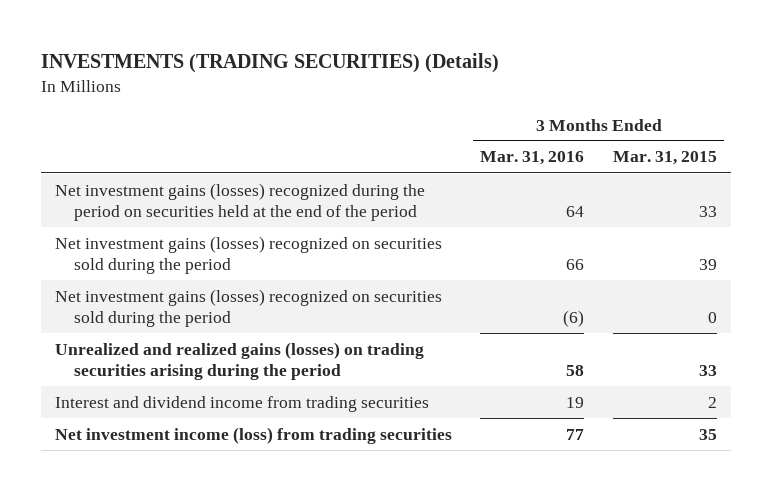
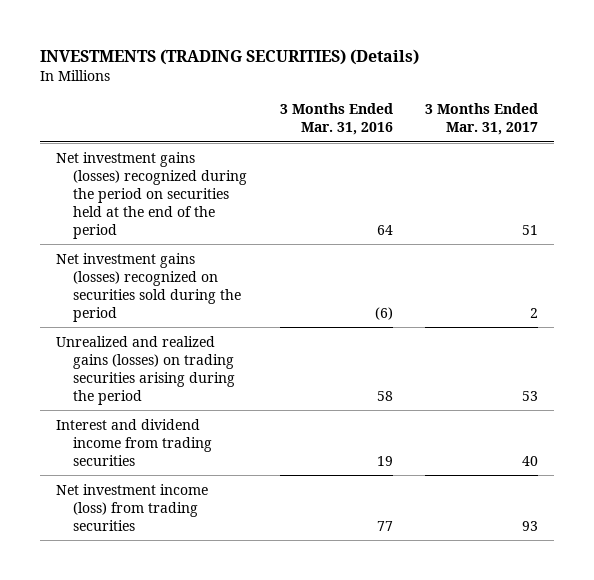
[612,151,717,166] Mar. 31, 2015 -> none
none -> [424,103,538,136] 3 Months Ended Mar. 31, 2017
[55,235,443,274] Net investment gains (losses) recognized on securities sold during the period -> none

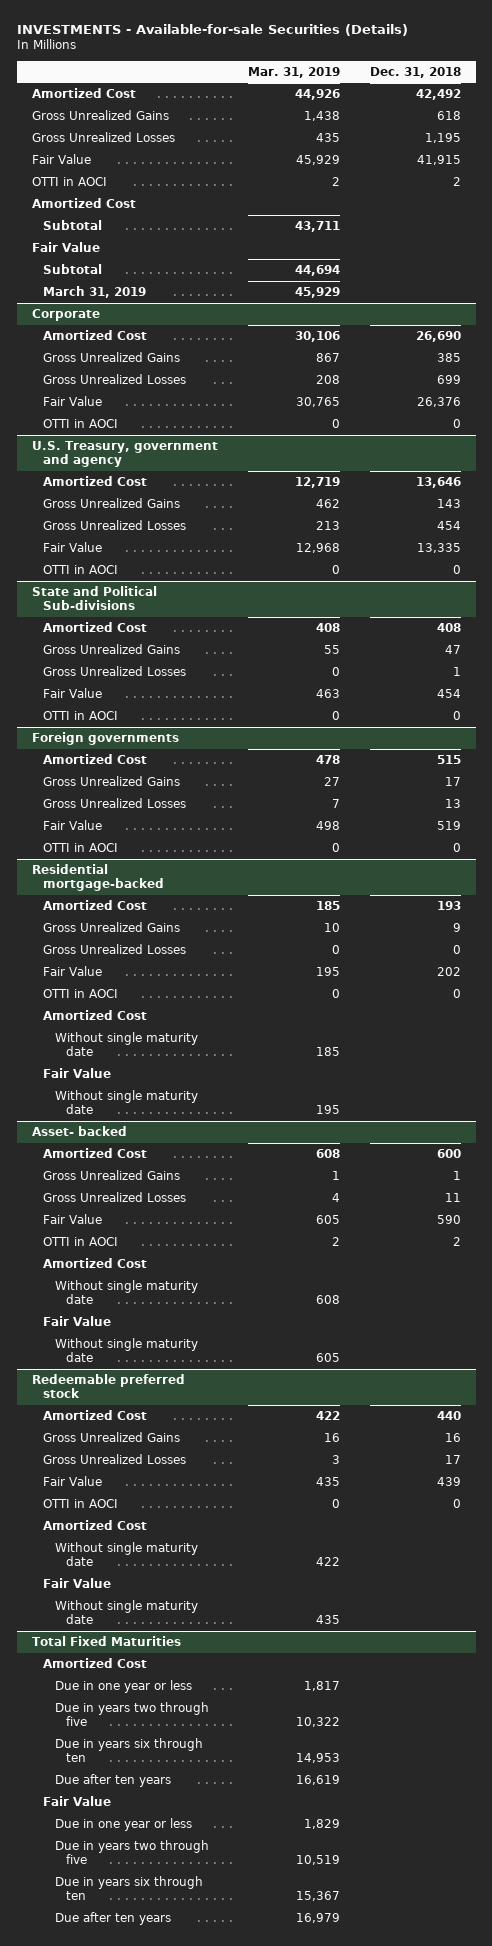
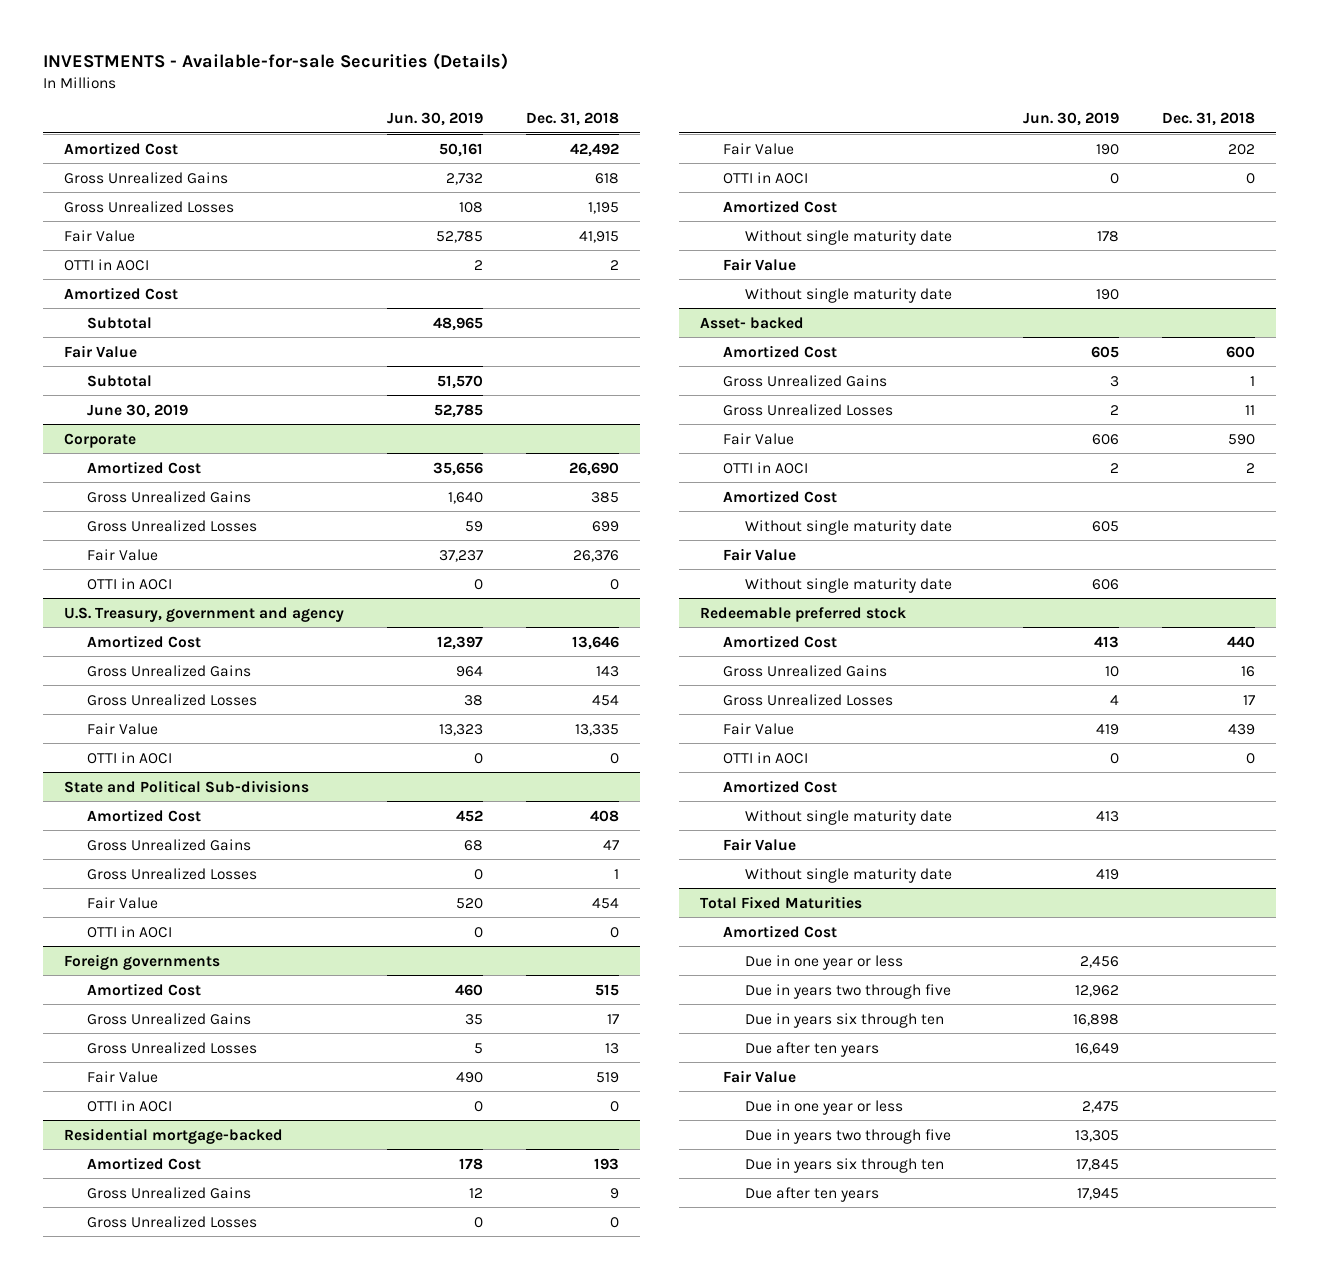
[247,66,340,78] Mar. 31, 2019 -> none
none -> [387,112,484,127] Jun. 30, 2019
[43,286,147,299] March 31, 2019 -> [86,403,188,418] June 30, 2019

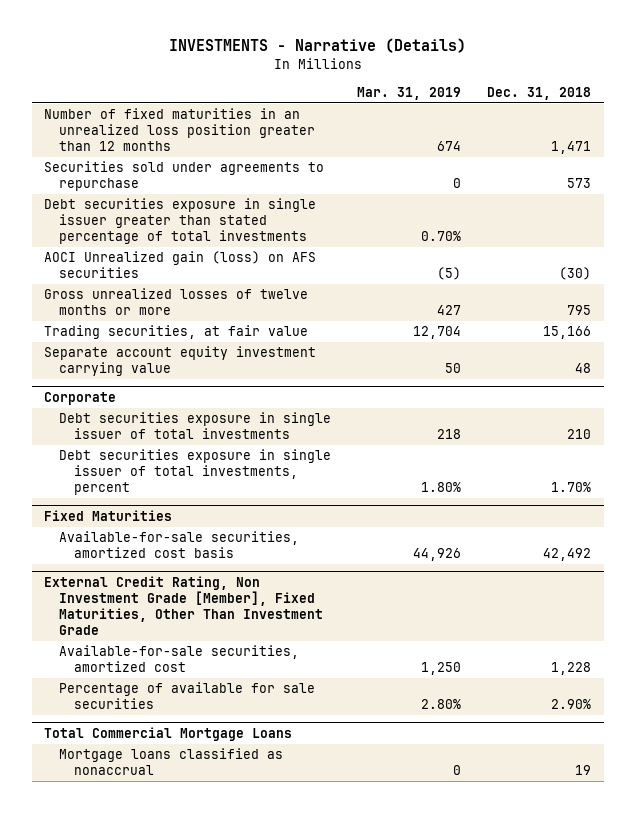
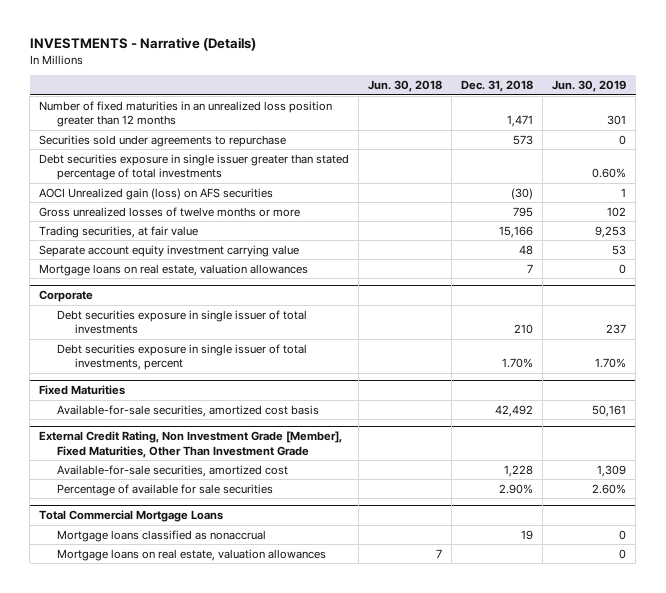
[356,86,461,100] Mar. 31, 2019 -> none
none -> [368,80,443,93] Jun. 30, 2018
none -> [552,80,627,93] Jun. 30, 2019
none -> [39,263,309,276] Mortgage loans on real estate, valuation allowances
none -> [57,548,327,561] Mortgage loans on real estate, valuation allowances

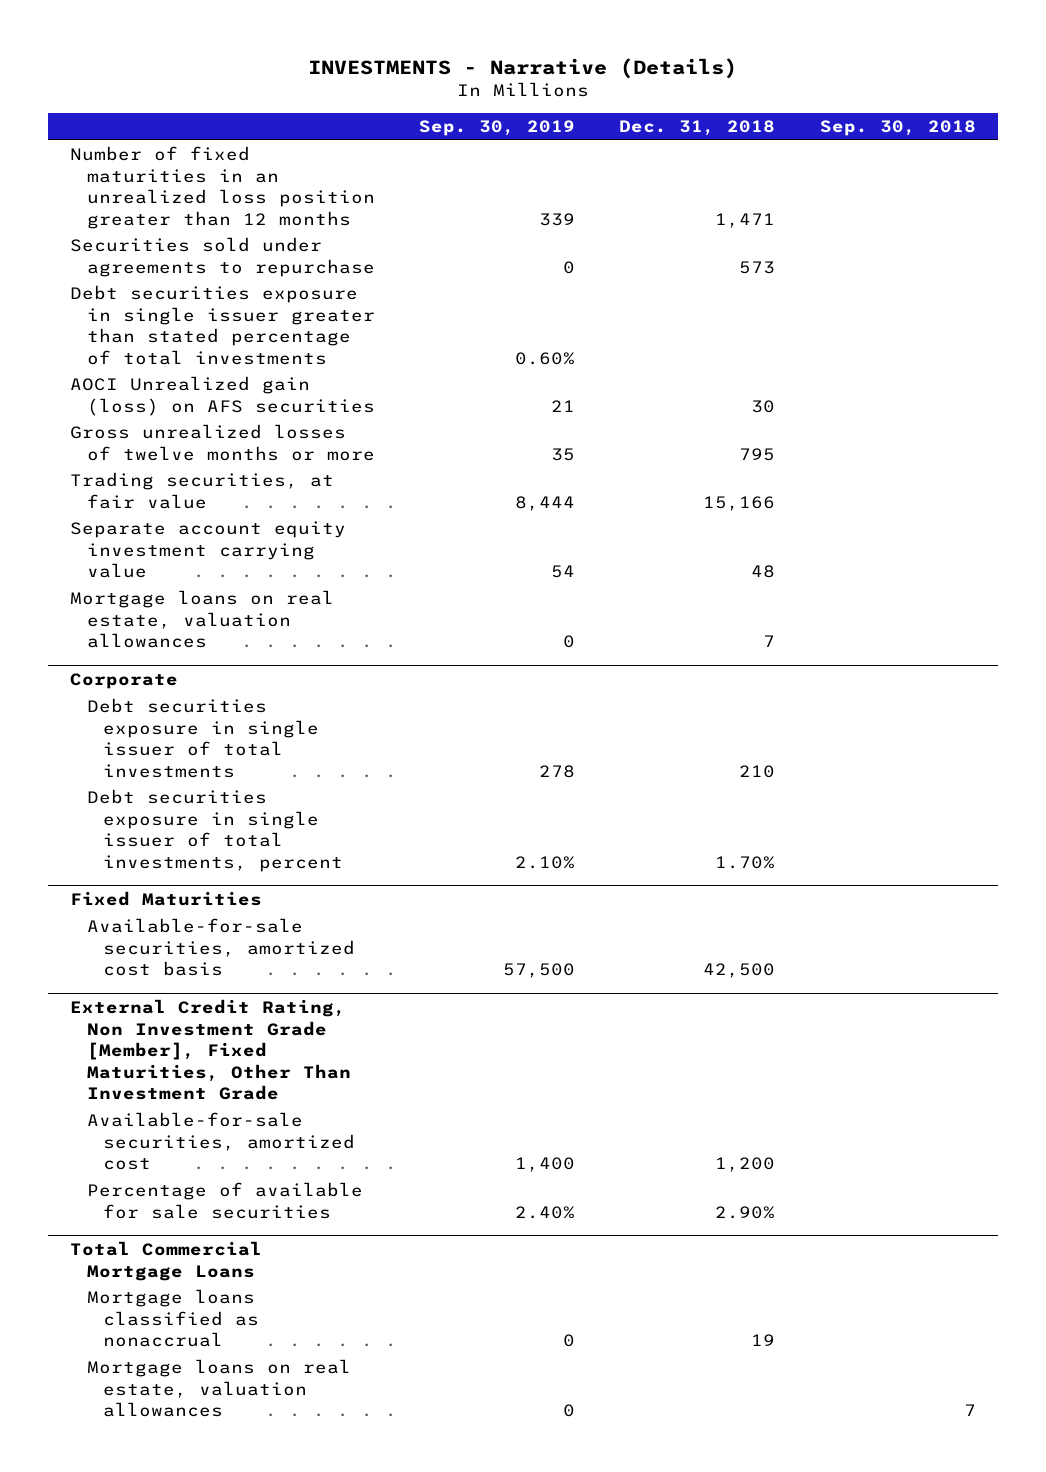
[368,80,443,93] Jun. 30, 2018 -> none
[552,80,627,93] Jun. 30, 2019 -> none
none -> [418,120,575,137] Sep. 30, 2019
none -> [819,120,976,137] Sep. 30, 2018
[511,187,534,200] (30) -> [751,399,776,413] 30
[495,404,534,417] 42,492 -> [703,963,776,979] 42,500
[504,464,534,477] 1,228 -> [715,1157,776,1173] 1,200

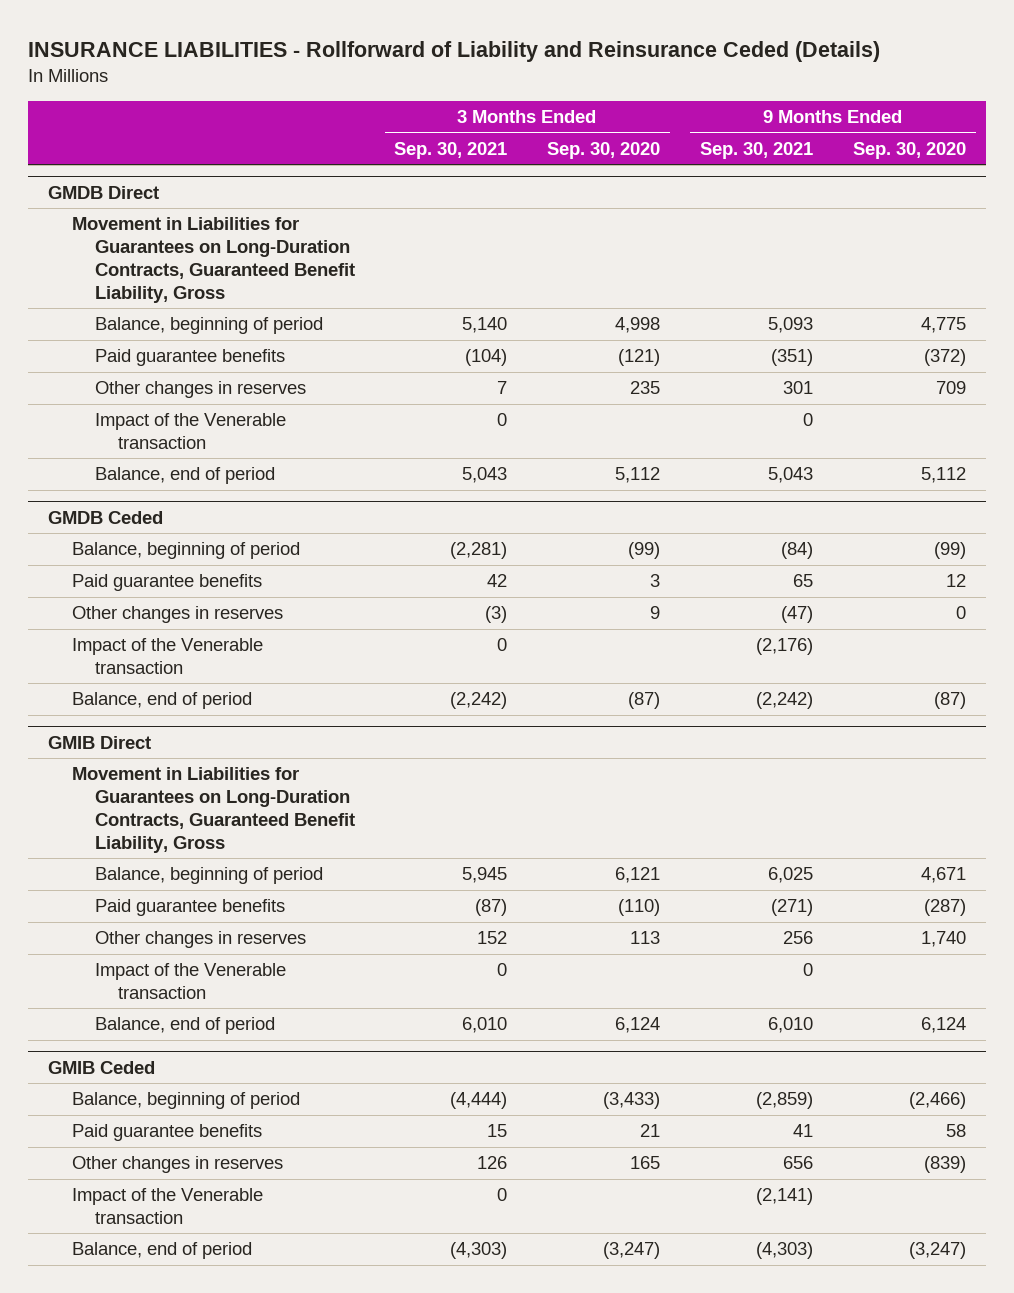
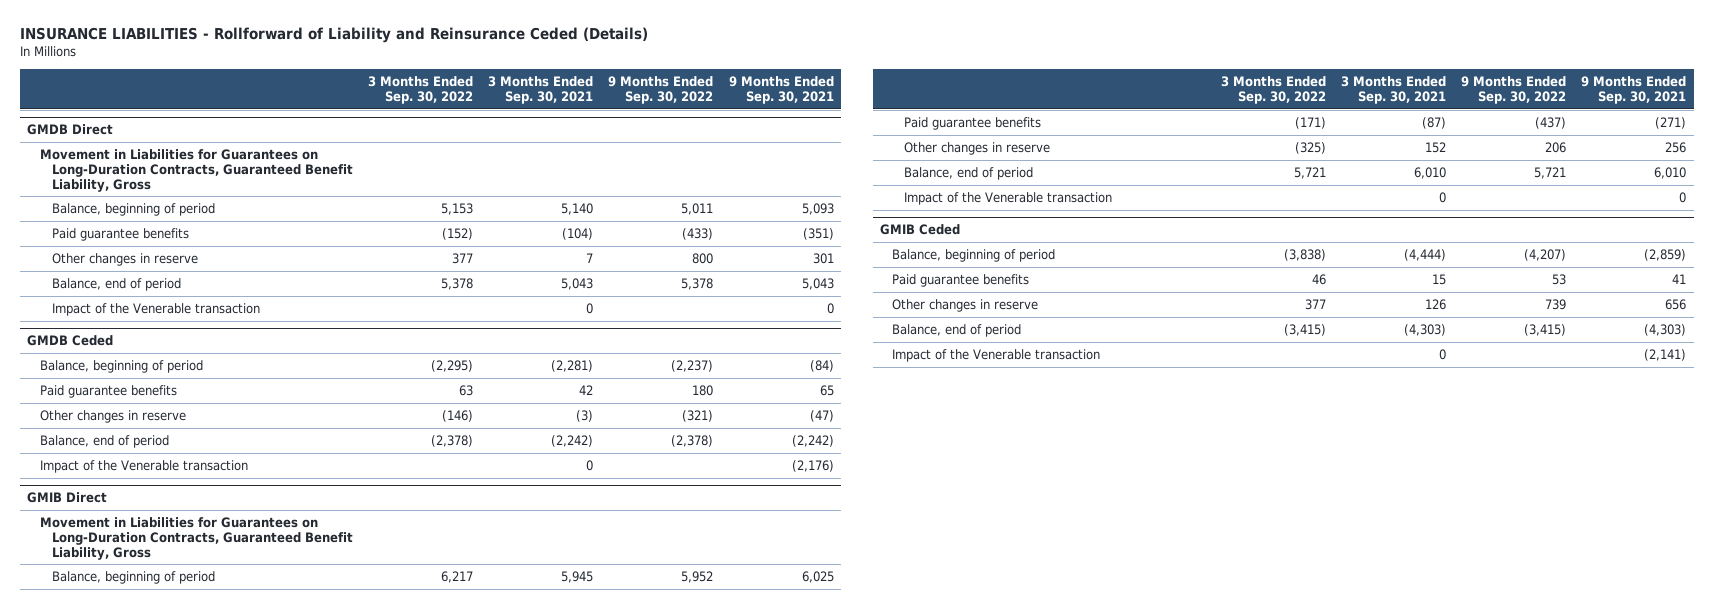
[547,141,661,159] Sep. 30, 2020 -> none
[853,141,967,159] Sep. 30, 2020 -> none
none -> [367,76,473,104] 3 Months Ended Sep. 30, 2022
none -> [608,76,714,104] 9 Months Ended Sep. 30, 2022
[94,381,306,399] Other changes in reserves -> [51,252,198,266] Other changes in reserve
[94,413,286,450] Impact of the Venerable transaction -> [51,302,260,316] Impact of the Venerable transaction
[71,606,283,624] Other changes in reserves -> [39,409,186,423] Other changes in reserve
[71,638,263,675] Impact of the Venerable transaction -> [39,459,248,473] Impact of the Venerable transaction
[94,931,306,949] Other changes in reserves -> [904,141,1051,155] Other changes in reserve
[94,963,286,1000] Impact of the Venerable transaction -> [904,191,1113,205] Impact of the Venerable transaction
[71,1156,283,1174] Other changes in reserves -> [892,298,1039,312] Other changes in reserve
[71,1188,263,1225] Impact of the Venerable transaction -> [892,348,1101,362] Impact of the Venerable transaction

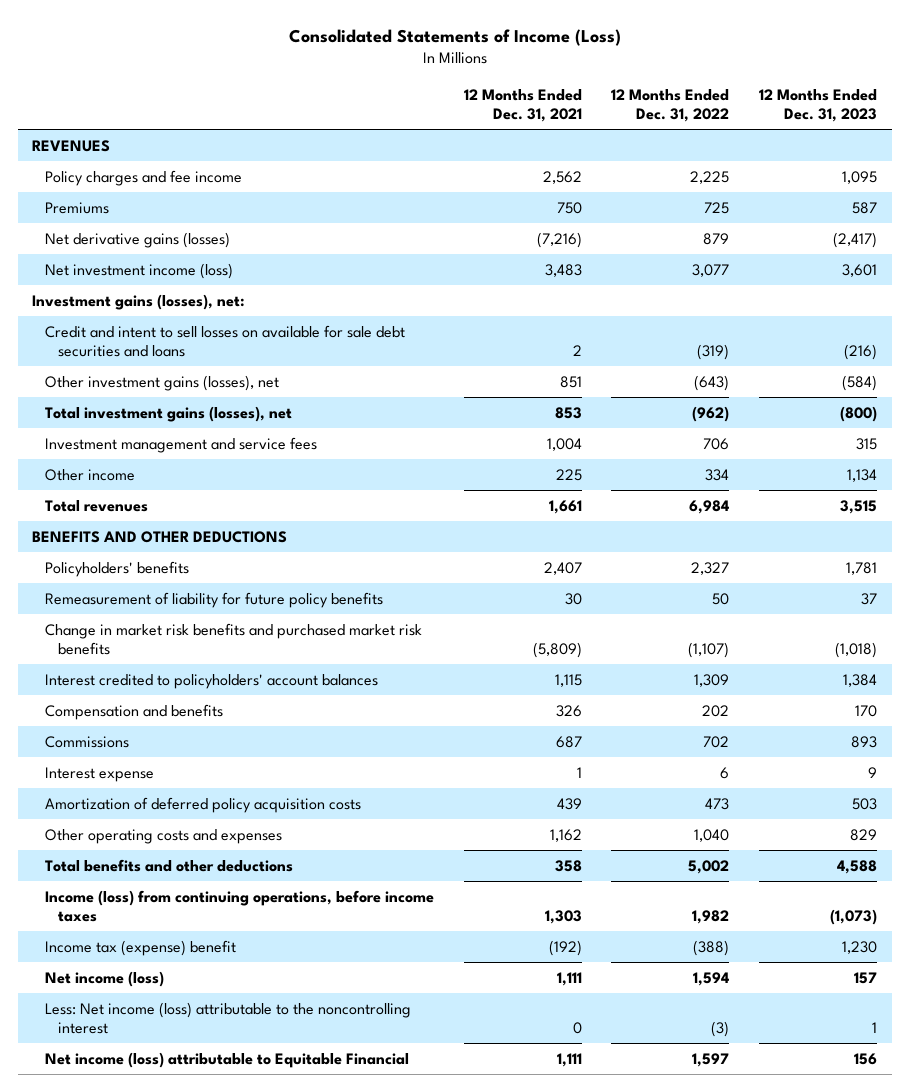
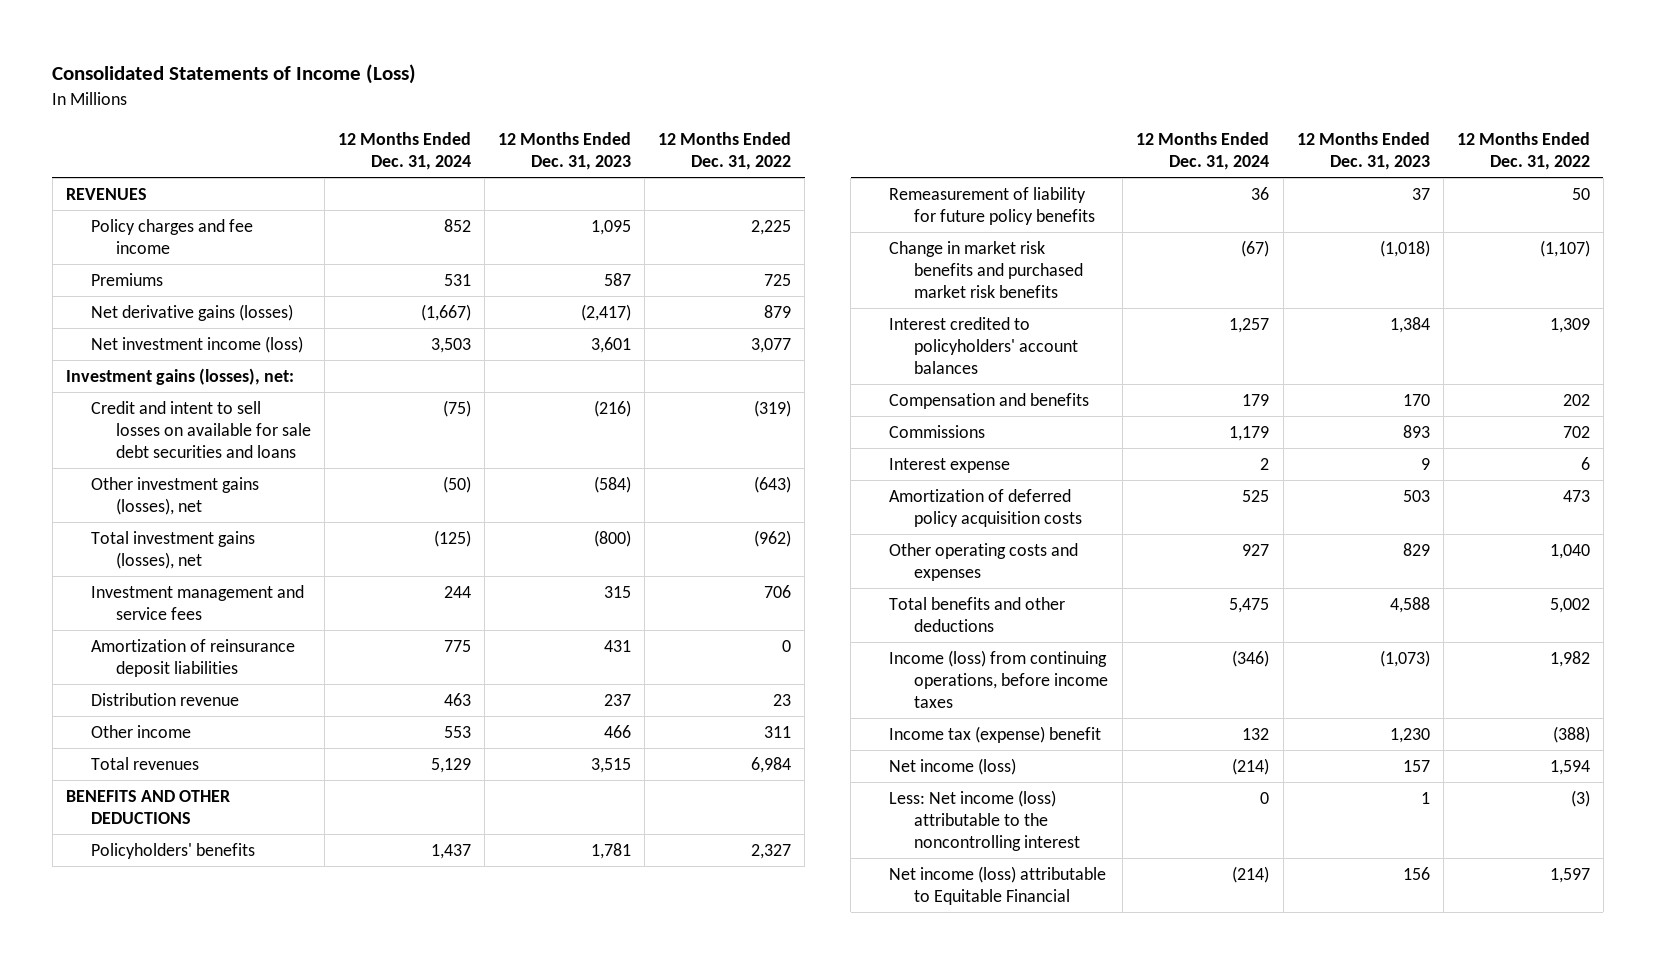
[463,88,582,122] 12 Months Ended Dec. 31, 2021 -> none
none -> [338,131,472,171] 12 Months Ended Dec. 31, 2024
none -> [90,638,295,677] Amortization of reinsurance deposit liabilities
none -> [90,692,239,706] Distribution revenue
[705,468,730,481] 334 -> [764,725,792,738] 311
[846,468,877,482] 1,134 -> [604,724,632,738] 466

